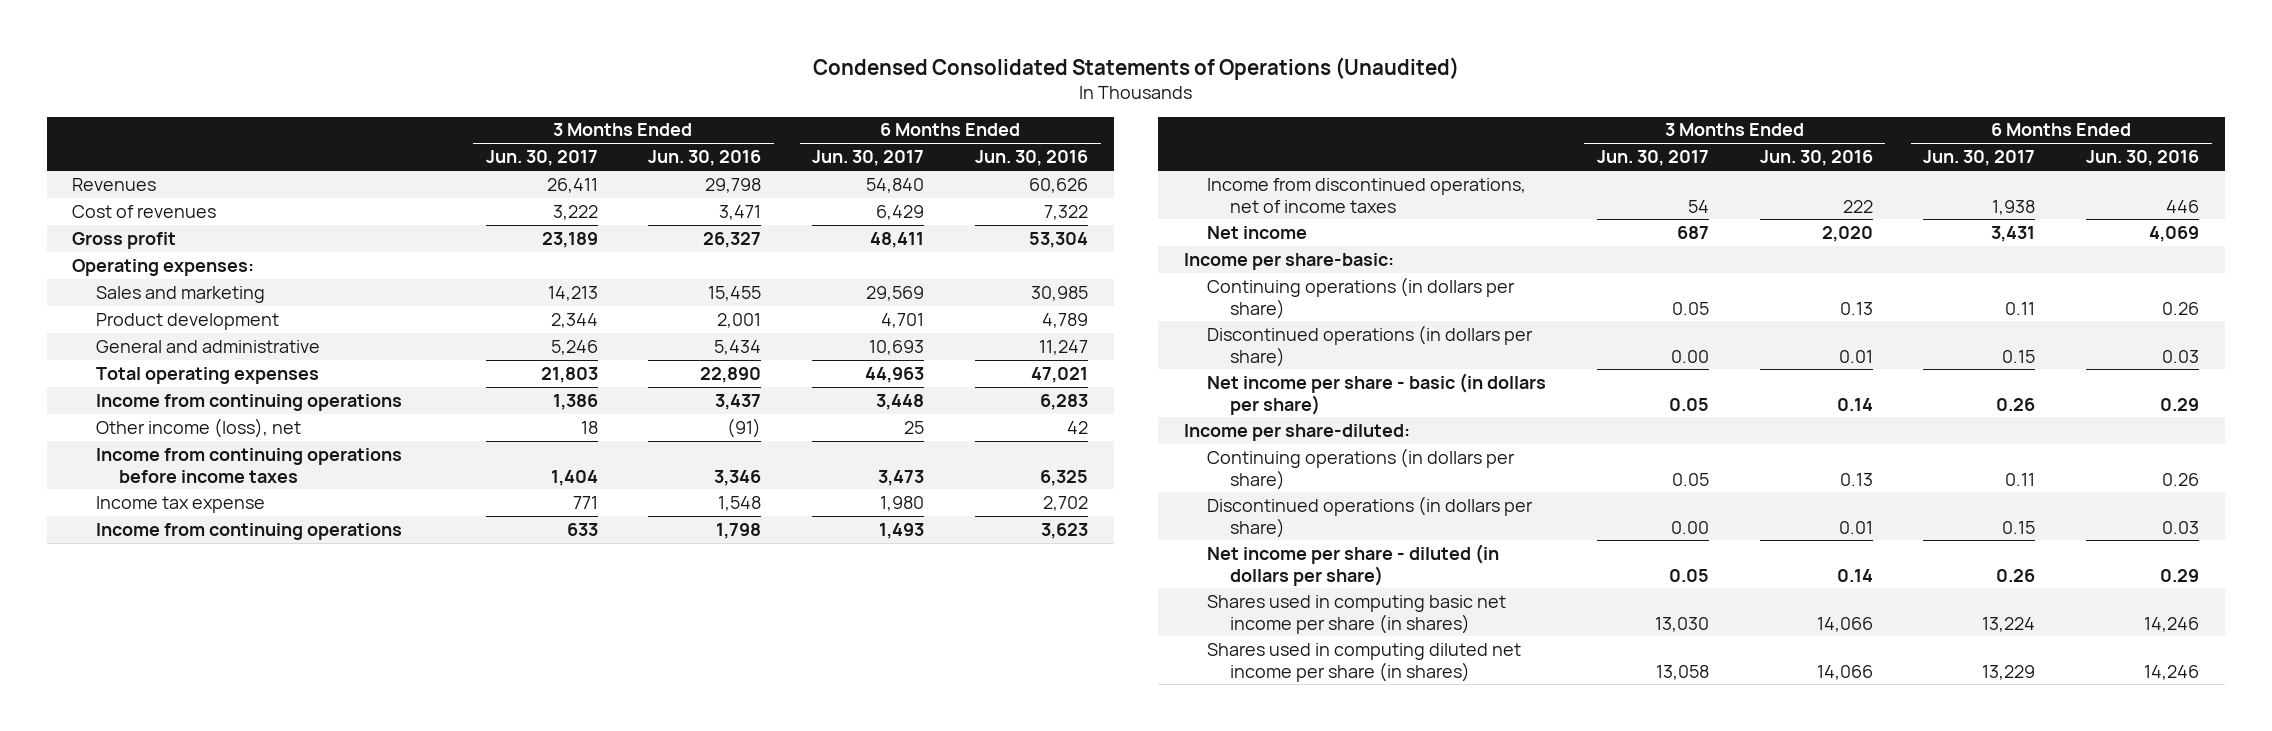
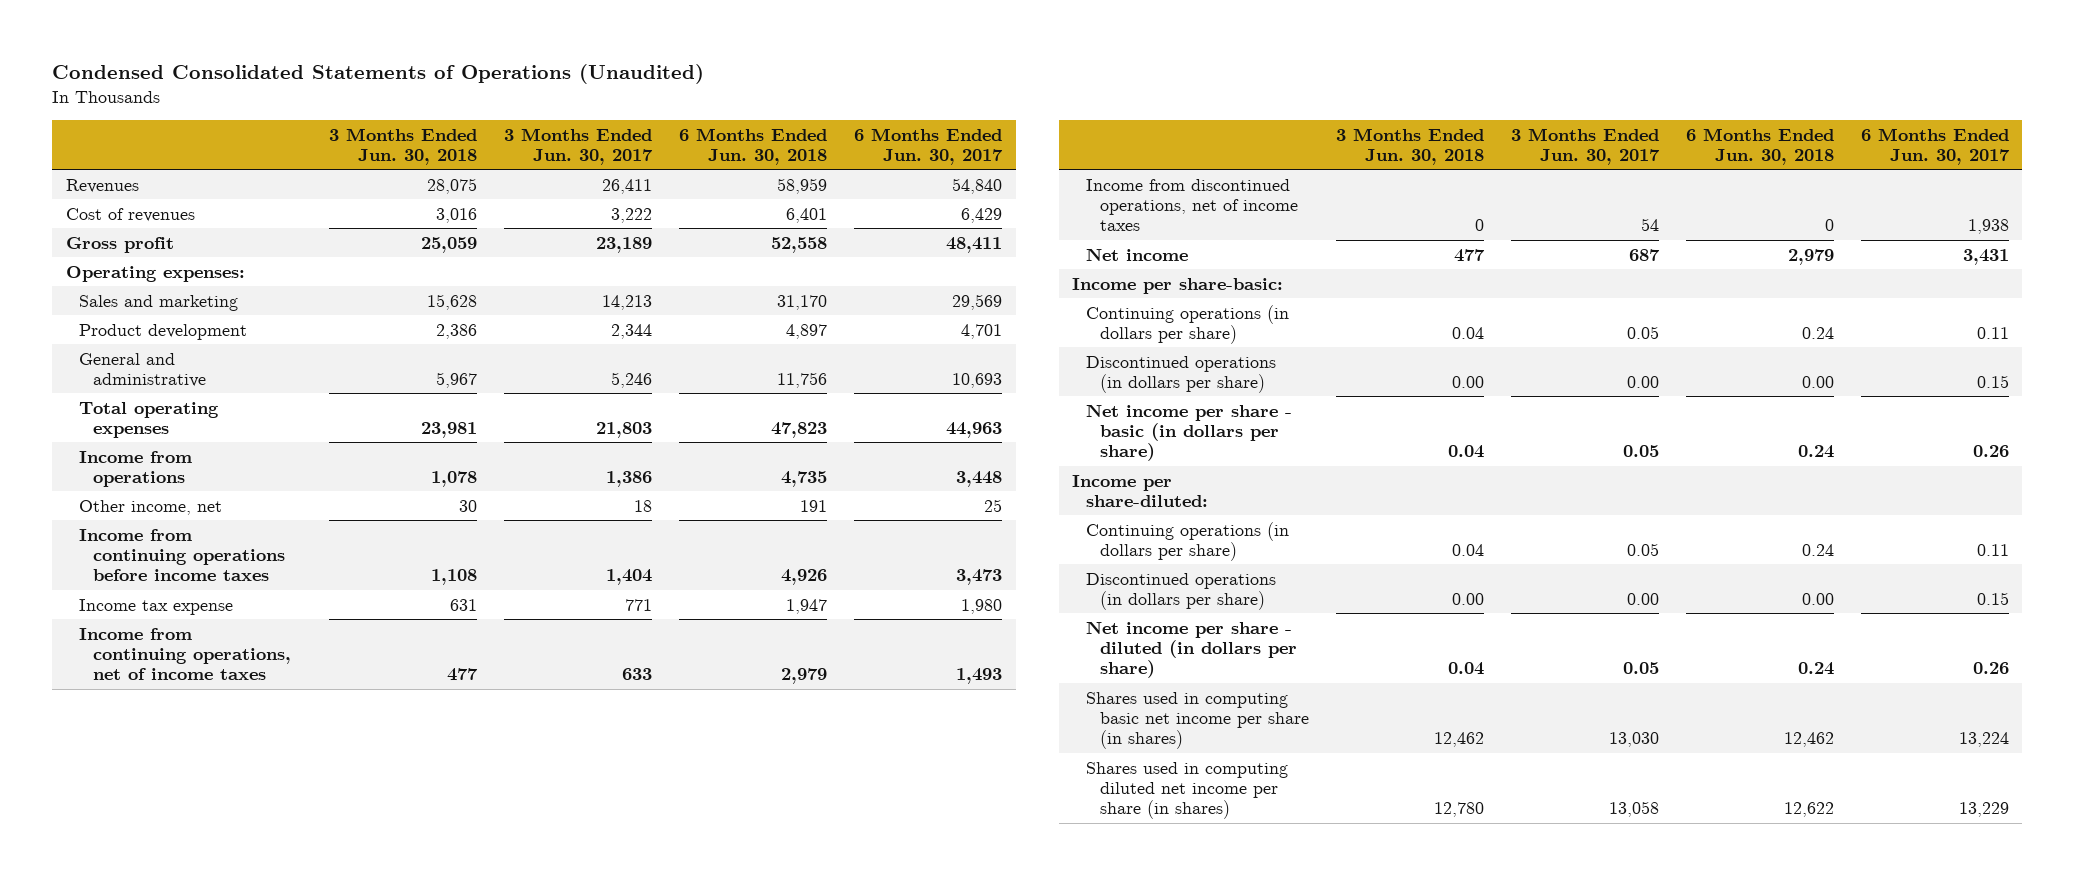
[648,150,762,167] Jun. 30, 2016 -> none
[975,150,1089,167] Jun. 30, 2016 -> none
none -> [329,127,478,165] 3 Months Ended Jun. 30, 2018
none -> [679,127,828,165] 6 Months Ended Jun. 30, 2018
[95,393,402,411] Income from continuing operations -> [79,450,193,487] Income from operations
[95,417,301,438] Other income (loss), net -> [79,499,223,515] Other income, net
[95,522,402,540] Income from continuing operations -> [79,627,292,681] Income from continuing operations, net of income taxes

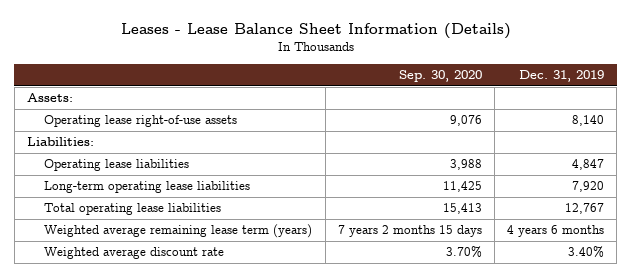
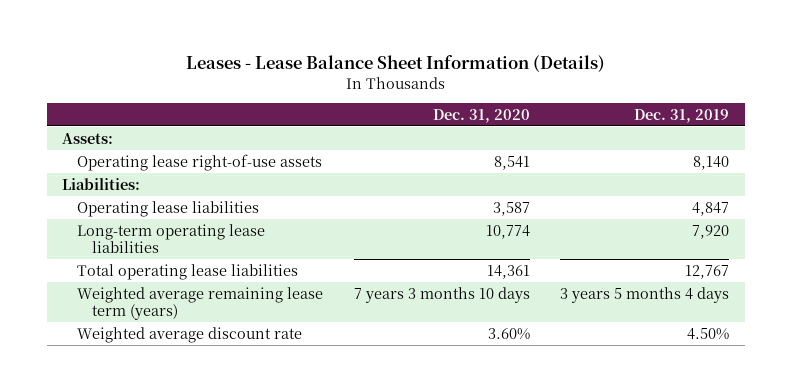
[398,70,482,83] Sep. 30, 2020 -> none
none -> [432,108,530,123] Dec. 31, 2020
[507,225,605,238] 4 years 6 months -> [560,286,730,303] 3 years 5 months 4 days
[568,246,605,259] 3.40% -> [687,327,730,340] 4.50%

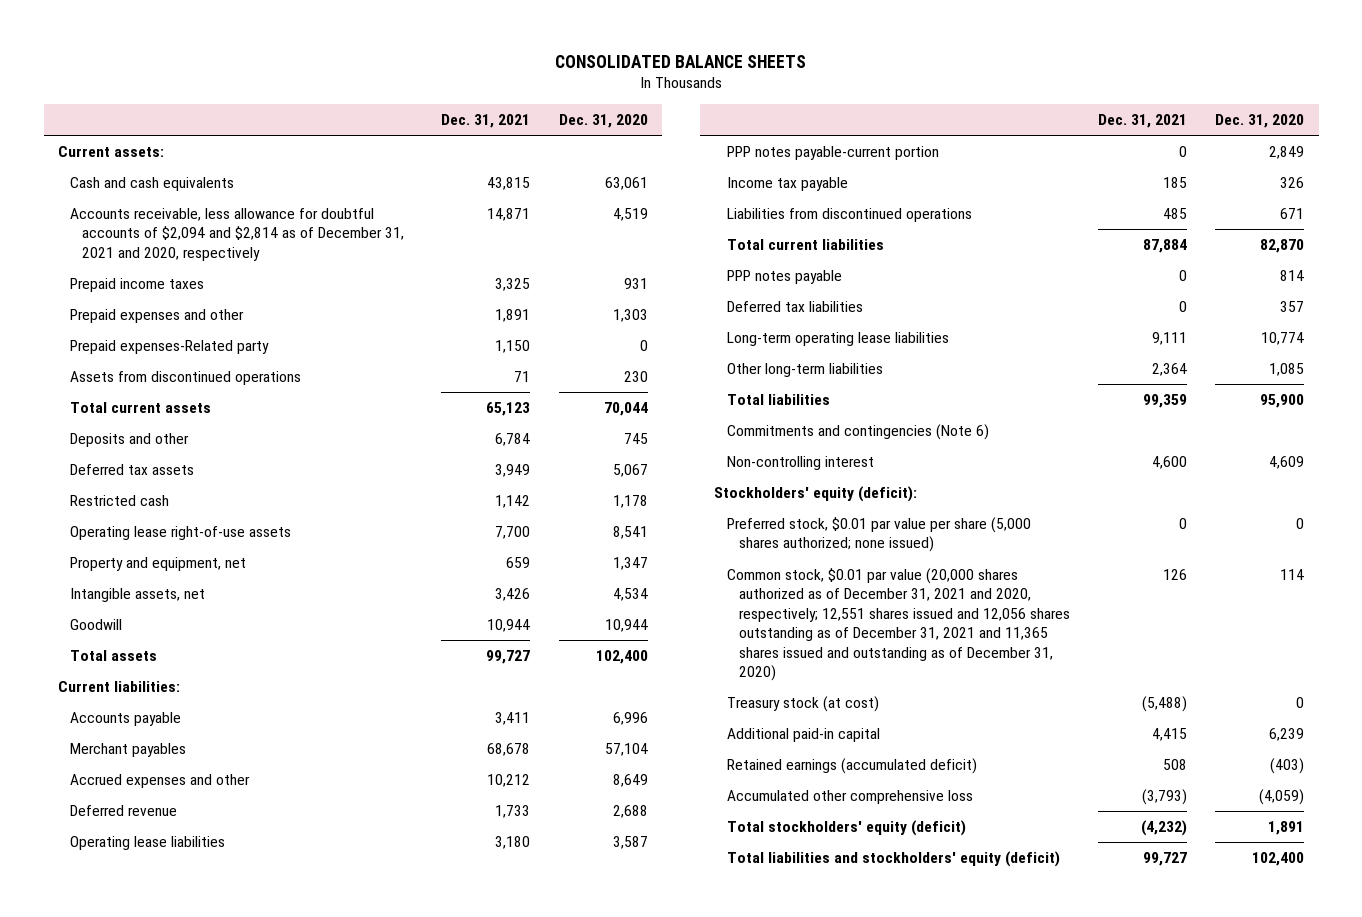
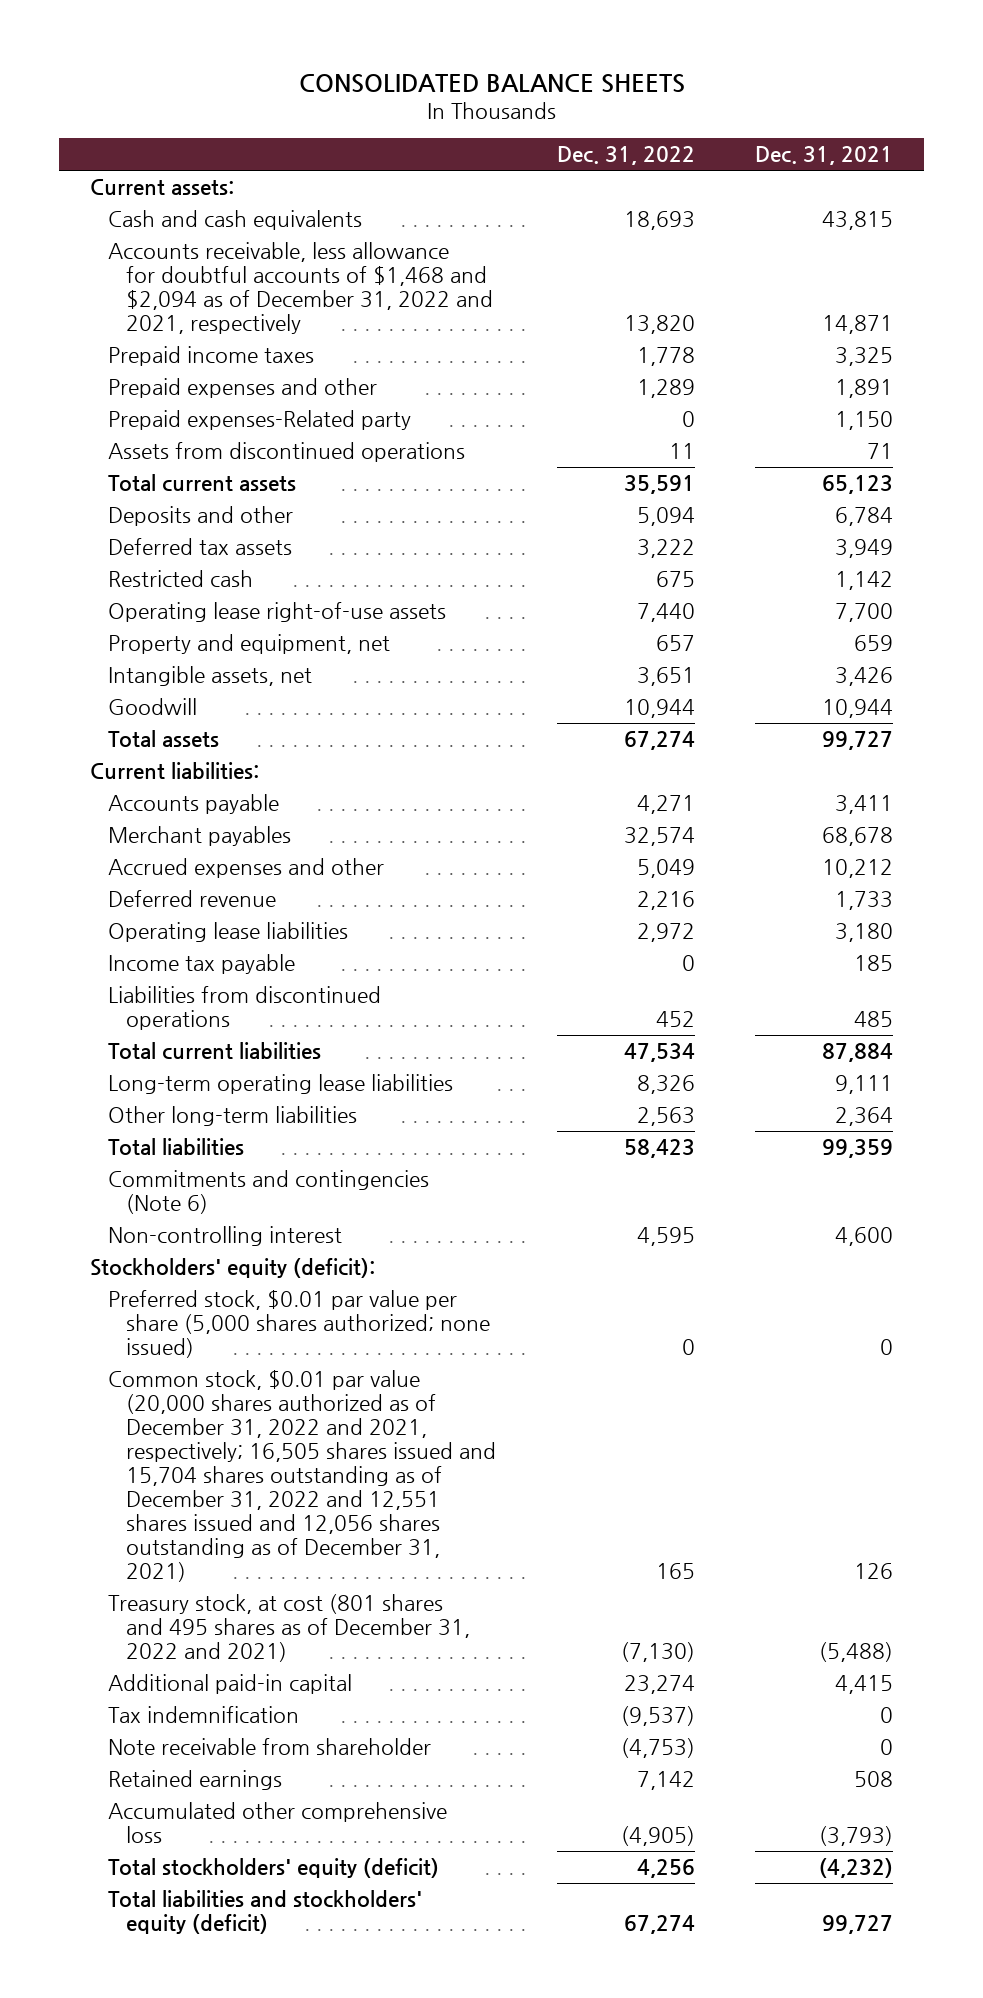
[558,113,648,128] Dec. 31, 2020 -> none
none -> [556,146,695,166] Dec. 31, 2022
[69,208,405,261] Accounts receivable, less allowance for doubtful accounts of $2,094 and $2,814 as of December 31, 2021 and 2020, respectively -> [107,241,493,334] Accounts receivable, less allowance for doubtful accounts of $1,468 and $2,094 as of December 31, 2022 and 2021, respectively
[726,146,939,161] PPP notes payable-current portion -> none
[726,270,842,285] PPP notes payable -> none
[726,301,863,313] Deferred tax liabilities -> none
[726,568,1070,681] Common stock, $0.01 par value (20,000 shares authorized as of December 31, 2021 and 2020, respectively; 12,551 shares issued and 12,056 shares outstanding as of December 31, 2021 and 11,365 shares issued and outstanding as of December 31, 2020) -> [107,1369,496,1583] Common stock, $0.01 par value (20,000 shares authorized as of December 31, 2022 and 2021, respectively; 16,505 shares issued and 15,704 shares outstanding as of December 31, 2022 and 12,551 shares issued and 12,056 shares outstanding as of December 31, 2021)
[726,696,879,713] Treasury stock (at cost) -> [107,1593,470,1662] Treasury stock, at cost (801 shares and 495 shares as of December 31, 2022 and 2021)
none -> [107,1705,299,1723] Tax indemnification
none -> [107,1737,431,1755] Note receivable from shareholder
[726,758,977,775] Retained earnings (accumulated deficit) -> [107,1769,282,1790] Retained earnings

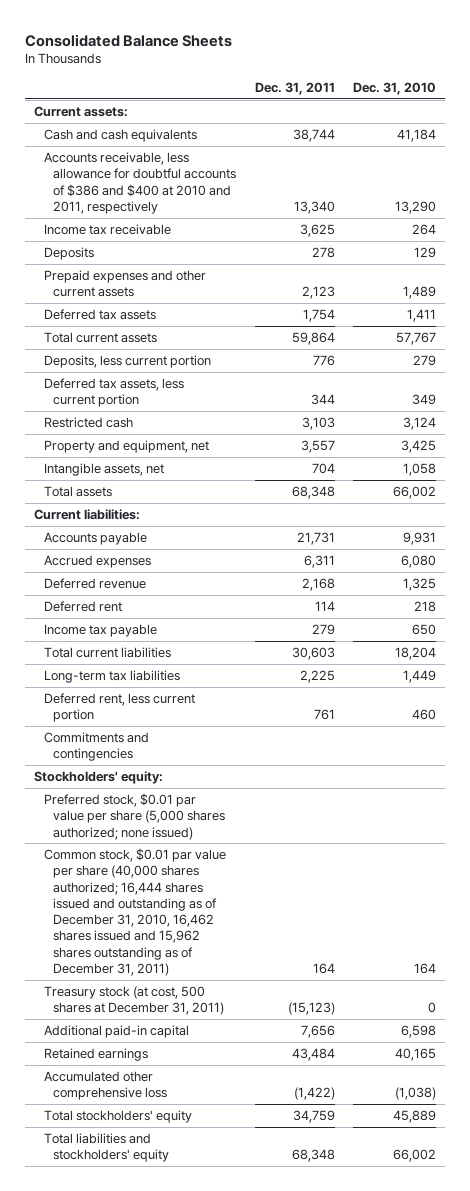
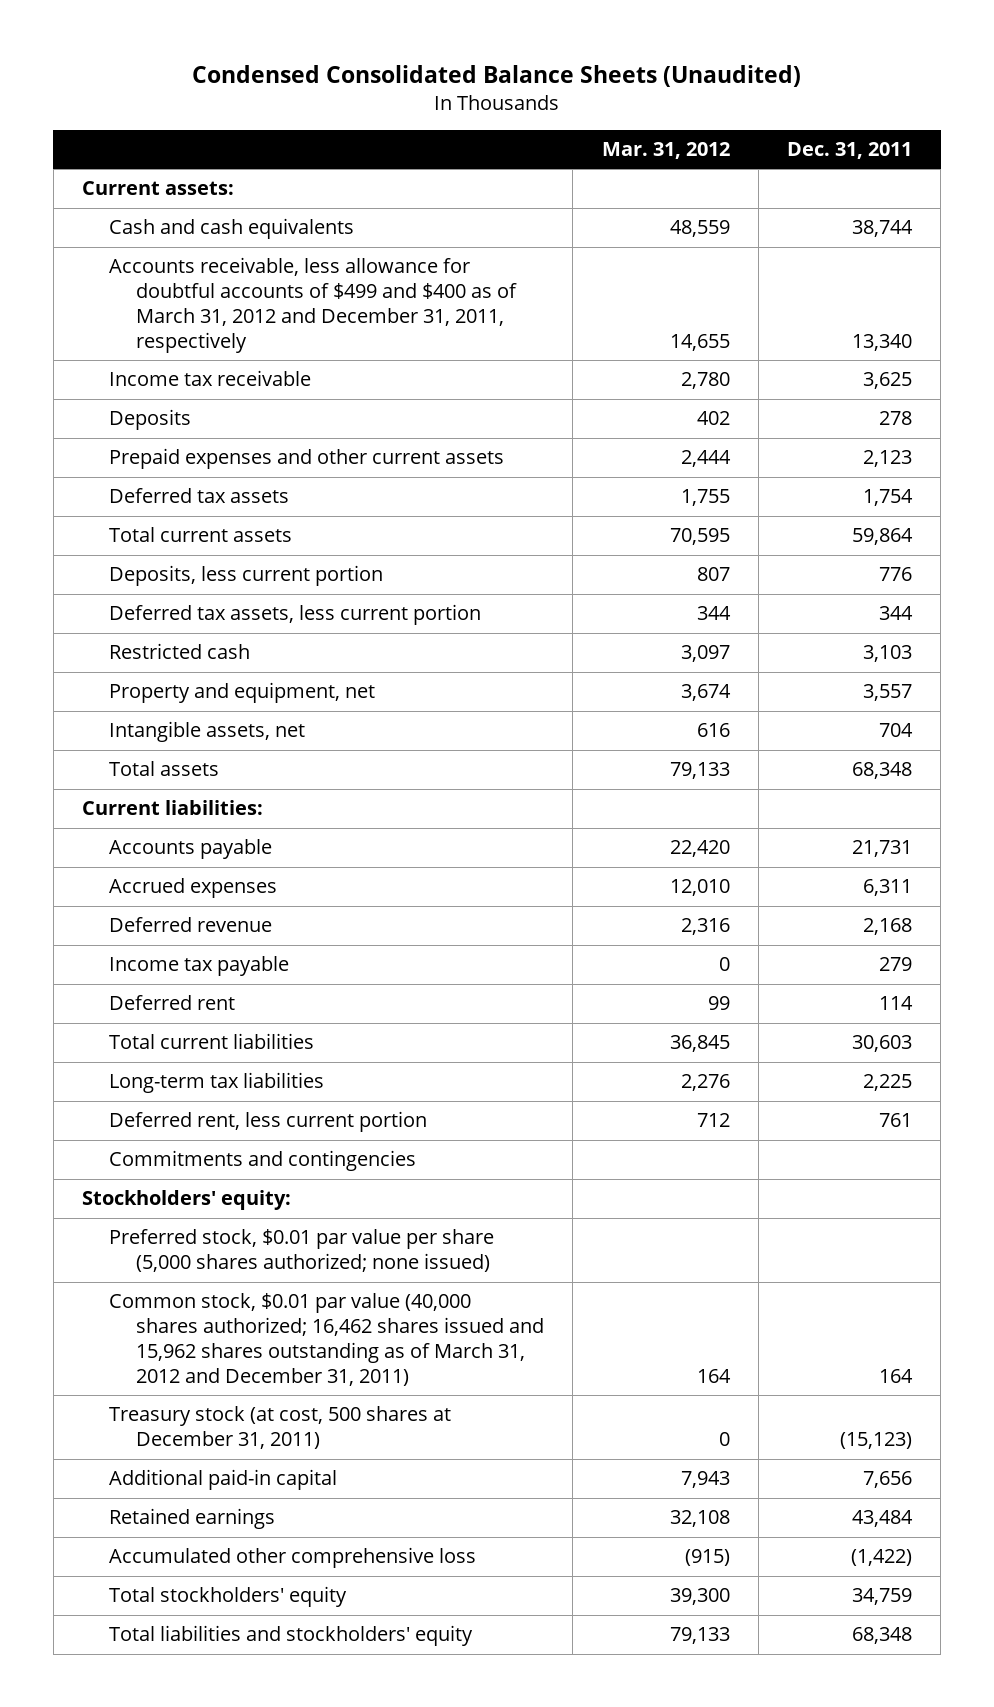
[25,33,233,47] Consolidated Balance Sheets -> [191,65,801,88] Condensed Consolidated Balance Sheets (Unaudited)
[352,82,436,96] Dec. 31, 2010 -> none
none -> [601,141,730,159] Mar. 31, 2012
[43,152,237,214] Accounts receivable, less allowance for doubtful accounts of $386 and $400 at 2010 and 2011, respectively -> [108,257,518,353] Accounts receivable, less allowance for doubtful accounts of $499 and $400 as of March 31, 2012 and December 31, 2011, respectively
[43,601,122,613] Deferred rent -> [108,995,235,1011] Deferred rent
[43,848,226,977] Common stock, $0.01 par value per share (40,000 shares authorized; 16,444 shares issued and outstanding as of December 31, 2010, 16,462 shares issued and 15,962 shares outstanding as of December 31, 2011) -> [108,1293,545,1386] Common stock, $0.01 par value (40,000 shares authorized; 16,462 shares issued and 15,962 shares outstanding as of March 31, 2012 and December 31, 2011)

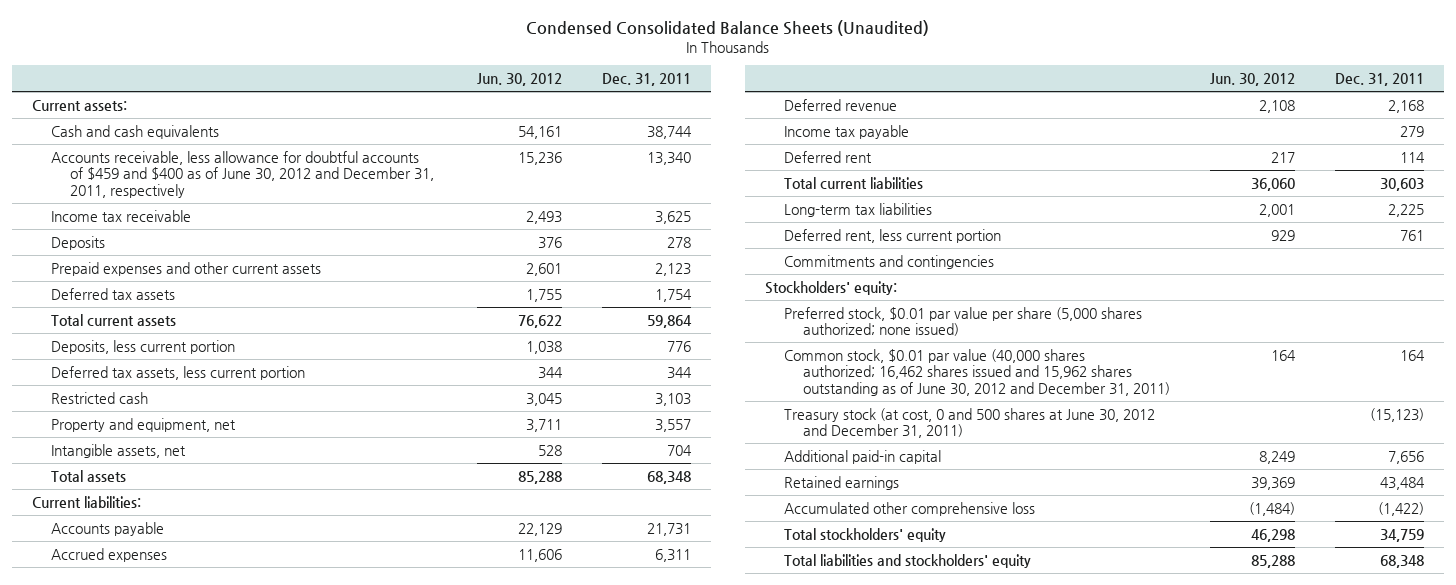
[601,141,730,159] Mar. 31, 2012 -> none
none -> [476,72,562,86] Jun. 30, 2012
[108,257,518,353] Accounts receivable, less allowance for doubtful accounts of $499 and $400 as of March 31, 2012 and December 31, 2011, respectively -> [50,150,435,198] Accounts receivable, less allowance for doubtful accounts of $459 and $400 as of June 30, 2012 and December 31, 2011, respectively
[108,1293,545,1386] Common stock, $0.01 par value (40,000 shares authorized; 16,462 shares issued and 15,962 shares outstanding as of March 31, 2012 and December 31, 2011) -> [784,348,1171,396] Common stock, $0.01 par value (40,000 shares authorized; 16,462 shares issued and 15,962 shares outstanding as of June 30, 2012 and December 31, 2011)
[108,1406,451,1450] Treasury stock (at cost, 500 shares at December 31, 2011) -> [784,407,1156,439] Treasury stock (at cost, 0 and 500 shares at June 30, 2012 and December 31, 2011)

